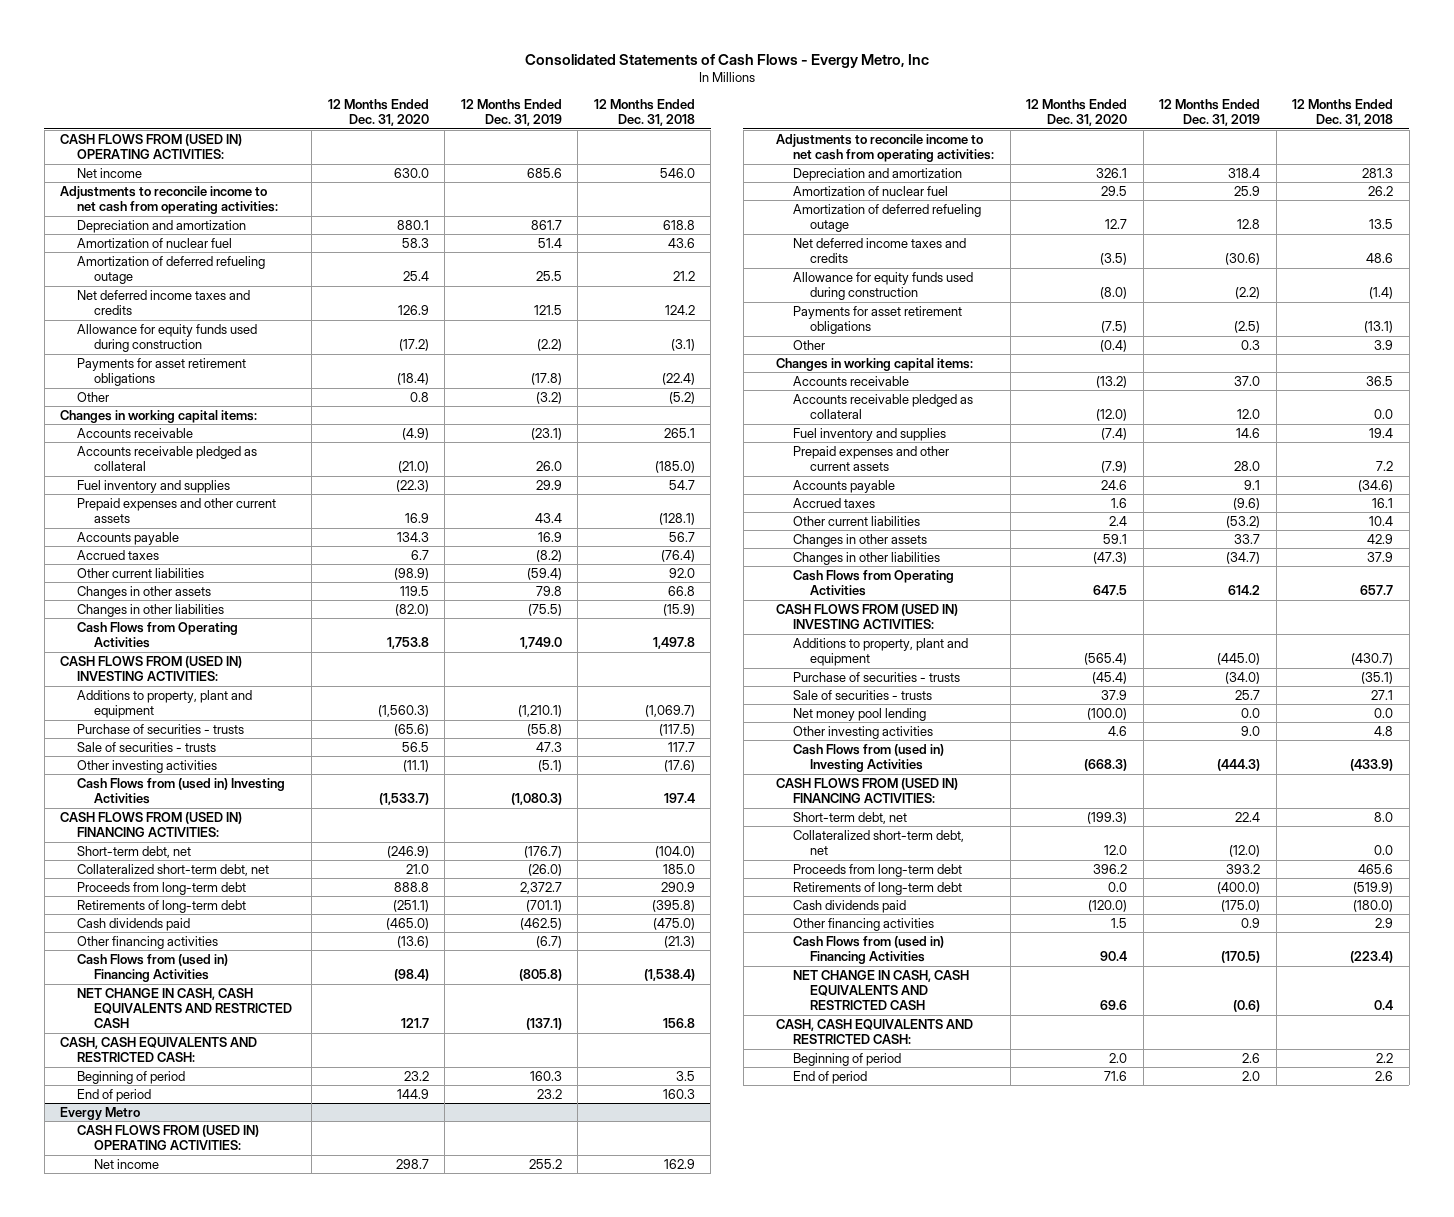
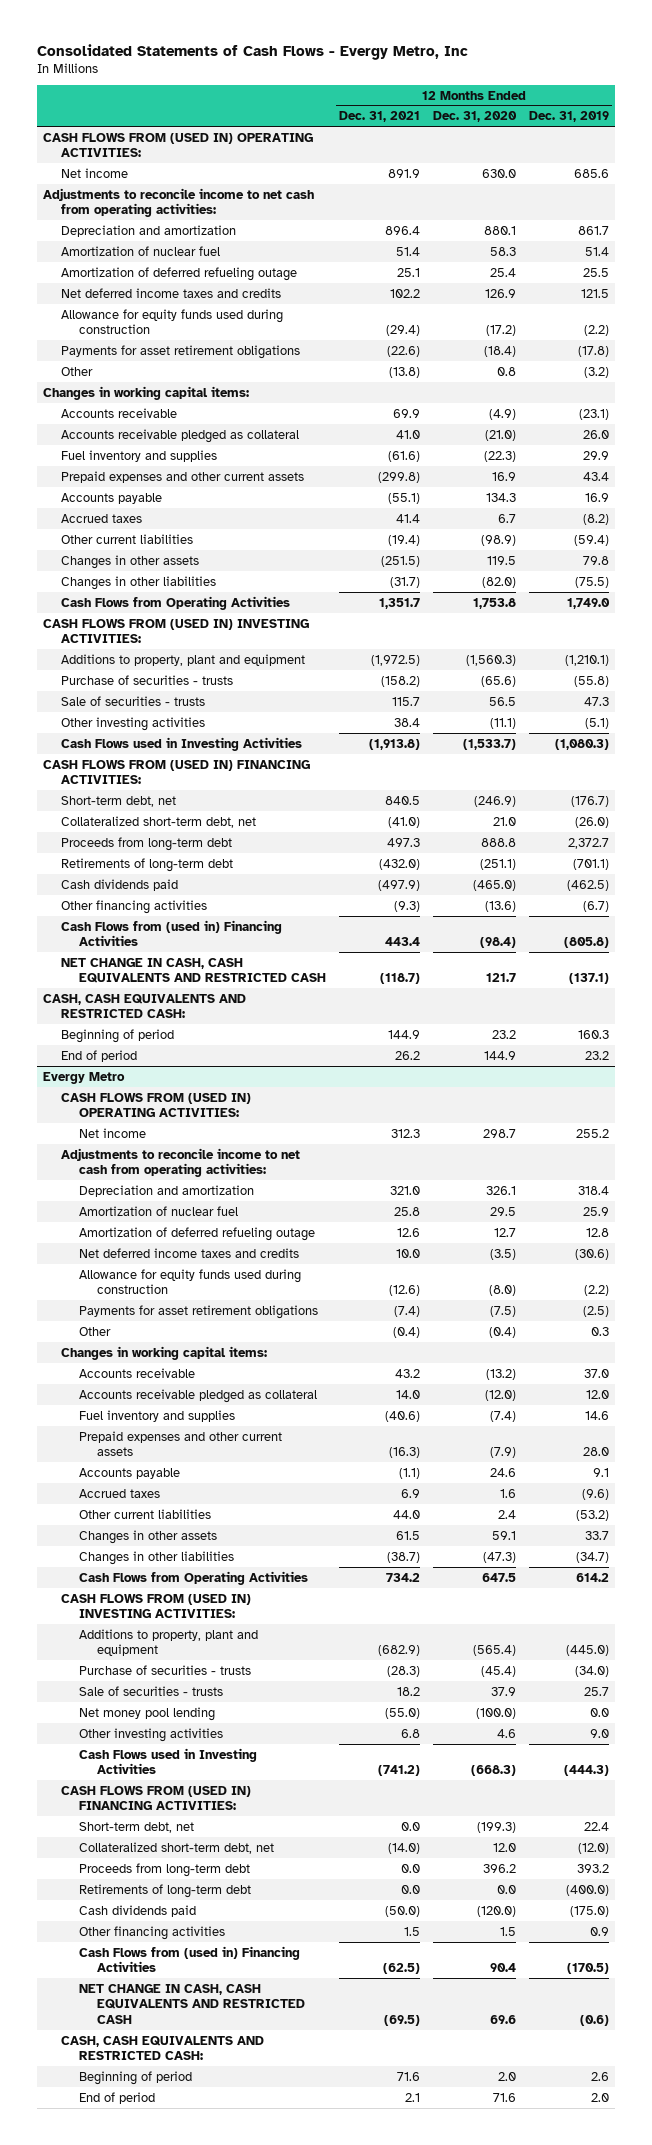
[593,99,695,127] 12 Months Ended Dec. 31, 2018 -> none
none -> [339,111,421,123] Dec. 31, 2021
[77,777,286,805] Cash Flows from (used in) Investing Activities -> [61,736,303,751] Cash Flows used in Investing Activities
[793,743,945,773] Cash Flows from (used in) Investing Activities -> [79,1747,258,1775] Cash Flows used in Investing Activities

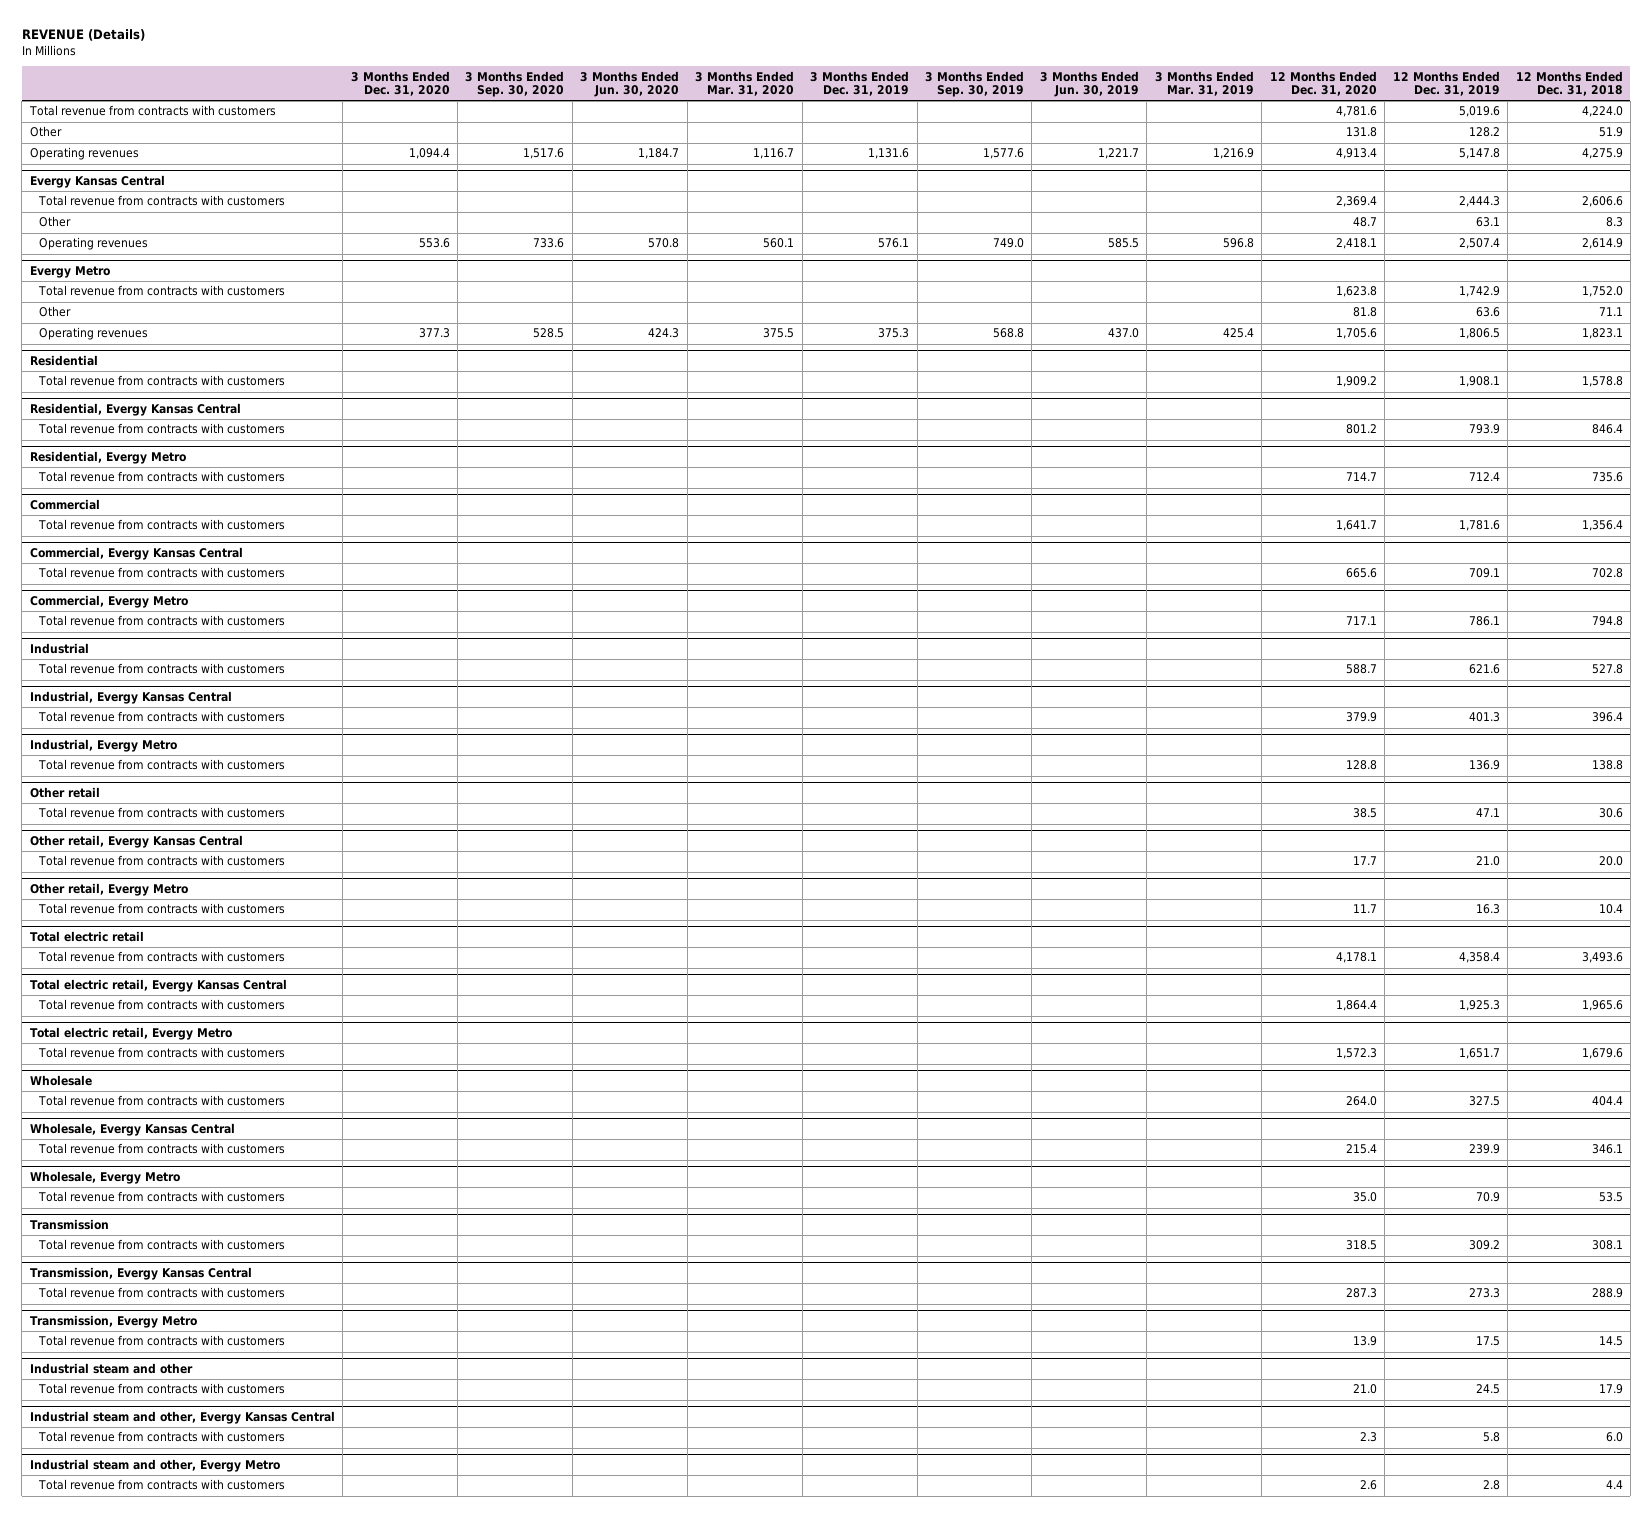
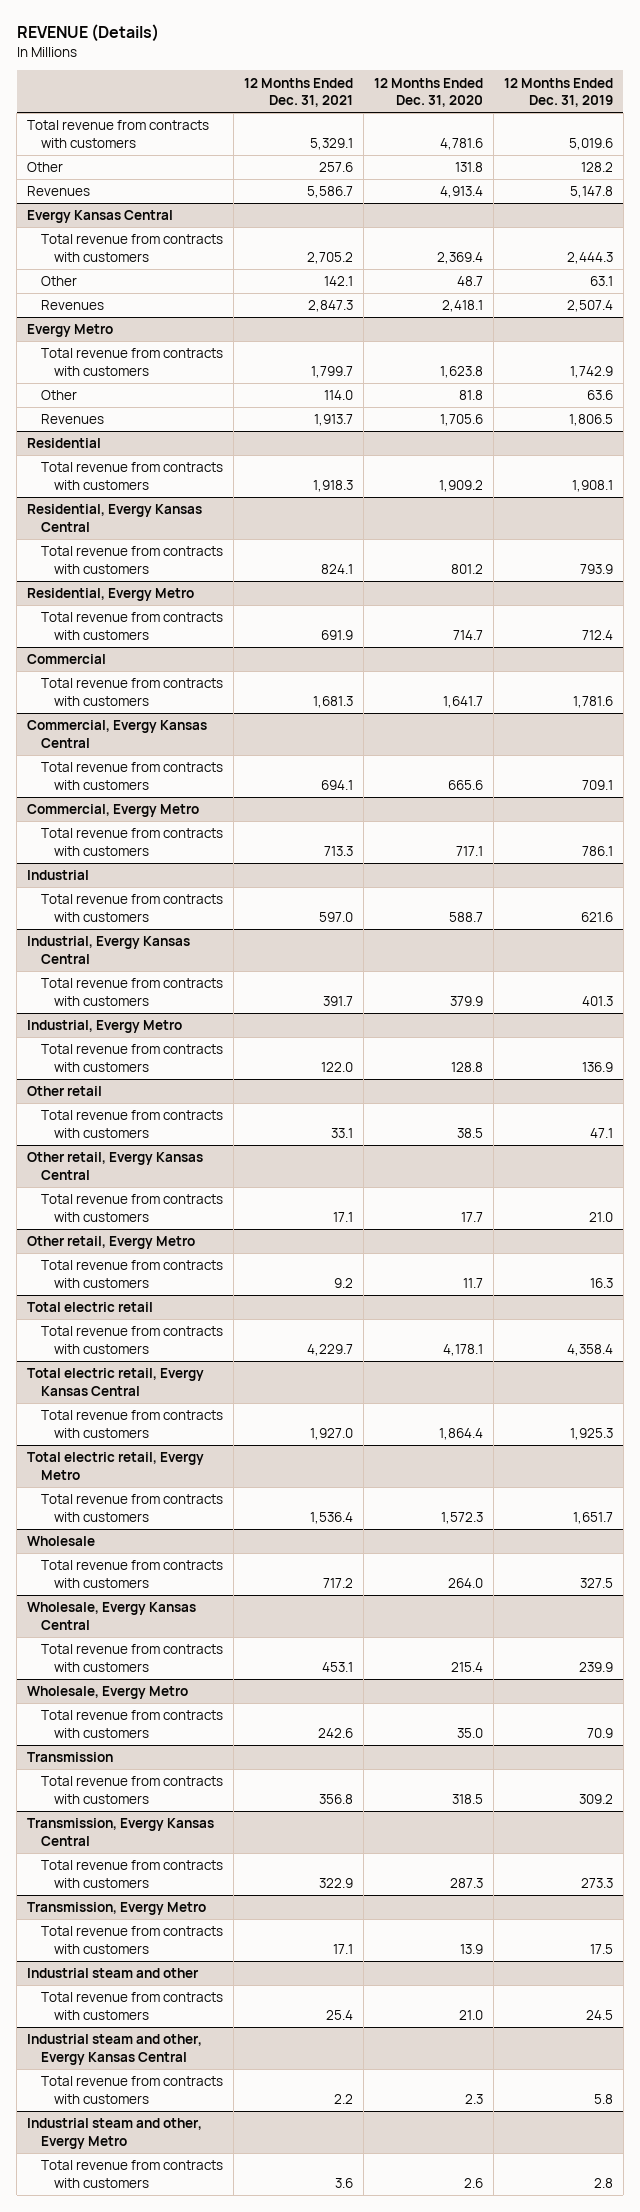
[350,70,450,97] 3 Months Ended Dec. 31, 2020 -> none
[465,70,565,98] 3 Months Ended Sep. 30, 2020 -> none
[580,70,680,98] 3 Months Ended Jun. 30, 2020 -> none
[695,70,795,97] 3 Months Ended Mar. 31, 2020 -> none
[810,70,910,97] 3 Months Ended Dec. 31, 2019 -> none
[925,70,1025,98] 3 Months Ended Sep. 30, 2019 -> none
[1039,70,1139,98] 3 Months Ended Jun. 30, 2019 -> none
[1154,70,1254,97] 3 Months Ended Mar. 31, 2019 -> none
[1515,70,1623,97] 12 Months Ended Dec. 31, 2018 -> none
none -> [243,77,353,108] 12 Months Ended Dec. 31, 2021
[29,147,139,161] Operating revenues -> [27,186,91,197] Revenues
[39,237,149,251] Operating revenues -> [40,300,104,311] Revenues
[39,327,149,341] Operating revenues -> [40,414,104,425] Revenues

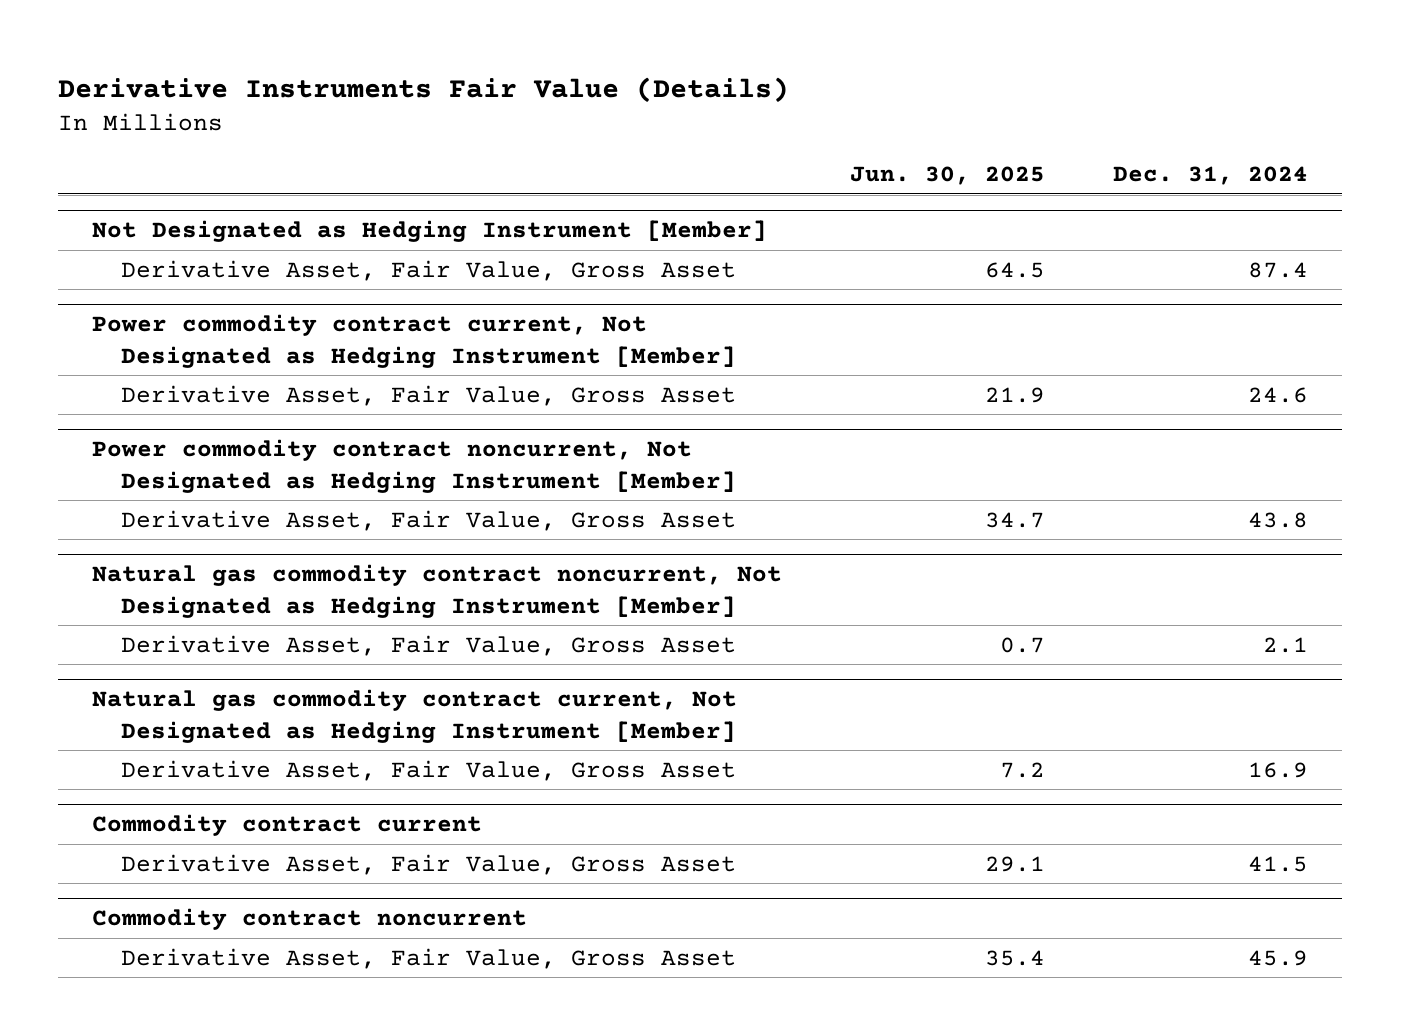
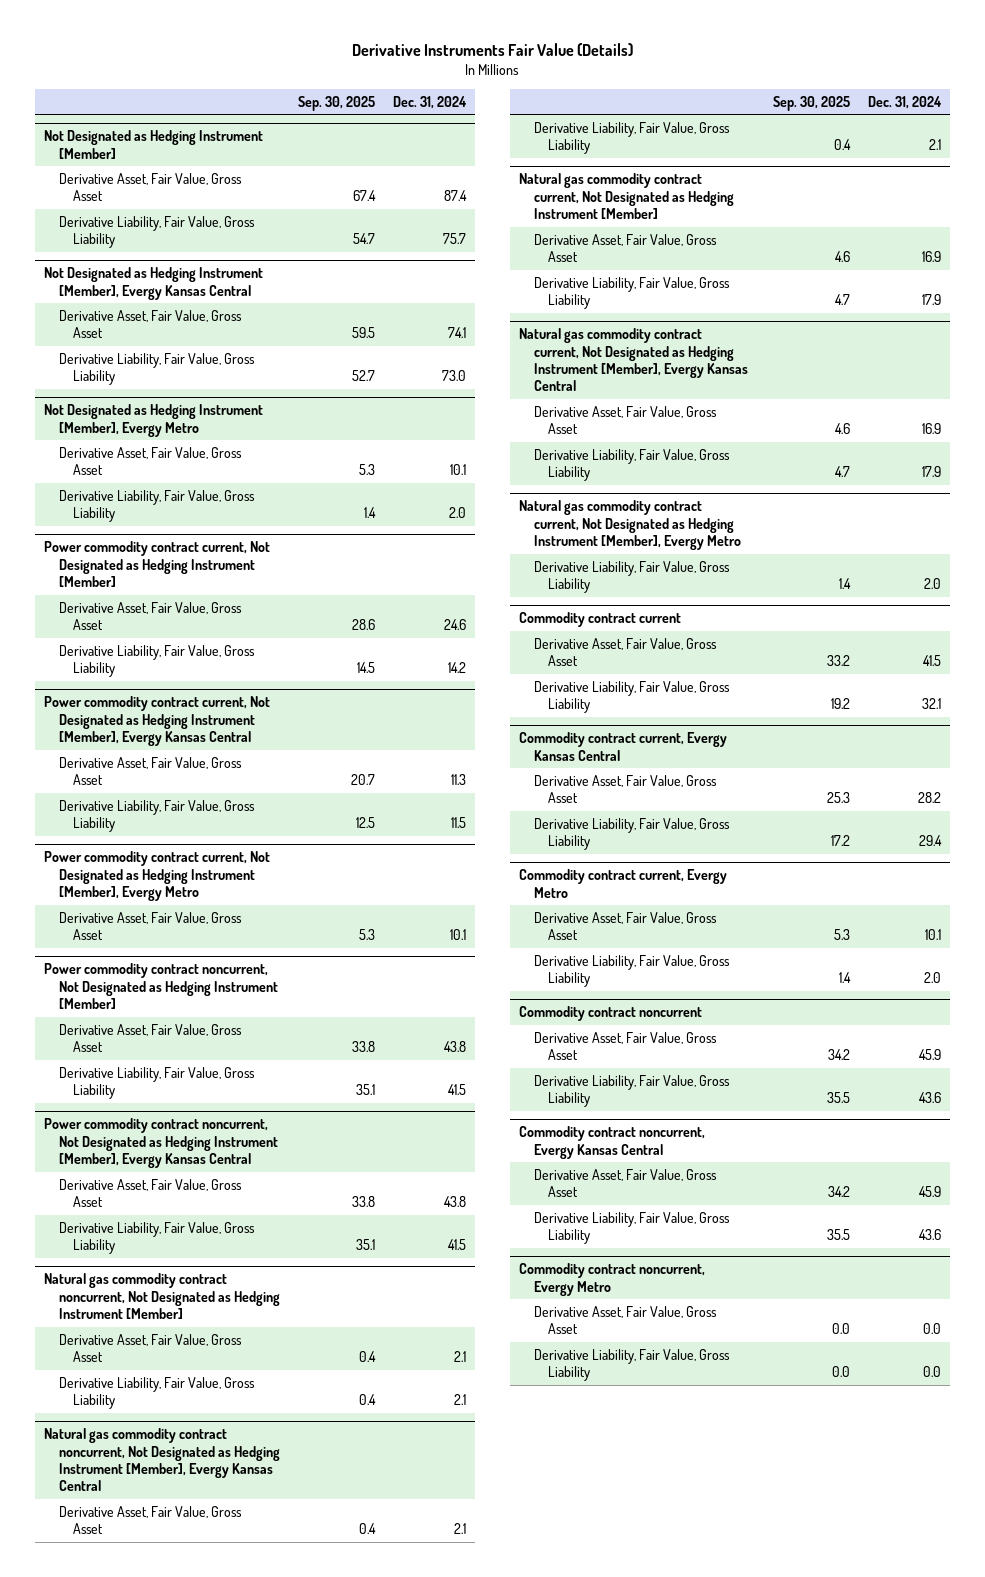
[850,166,1046,186] Jun. 30, 2025 -> none
none -> [297,95,375,111] Sep. 30, 2025
none -> [58,215,255,249] Derivative Liability, Fair Value, Gross Liability
none -> [43,267,263,300] Not Designated as Hedging Instrument [Member], Evergy Kansas Central
none -> [58,309,242,339] Derivative Asset, Fair Value, Gross Asset
none -> [58,352,255,386] Derivative Liability, Fair Value, Gross Liability
none -> [43,404,263,437] Not Designated as Hedging Instrument [Member], Evergy Metro
none -> [58,446,242,476] Derivative Asset, Fair Value, Gross Asset
none -> [58,489,255,523] Derivative Liability, Fair Value, Gross Liability
none -> [58,644,255,678] Derivative Liability, Fair Value, Gross Liability
none -> [43,696,270,746] Power commodity contract current, Not Designated as Hedging Instrument [Member], Evergy Kansas Central
none -> [58,756,242,786] Derivative Asset, Fair Value, Gross Asset
none -> [58,799,255,833] Derivative Liability, Fair Value, Gross Liability
none -> [43,851,270,901] Power commodity contract current, Not Designated as Hedging Instrument [Member], Evergy Metro
none -> [58,911,242,941] Derivative Asset, Fair Value, Gross Asset
none -> [58,1066,255,1100] Derivative Liability, Fair Value, Gross Liability
none -> [43,1118,278,1168] Power commodity contract noncurrent, Not Designated as Hedging Instrument [Member], Evergy Kansas Central
none -> [58,1178,242,1208] Derivative Asset, Fair Value, Gross Asset
none -> [58,1221,255,1255] Derivative Liability, Fair Value, Gross Liability
none -> [58,1376,255,1410] Derivative Liability, Fair Value, Gross Liability
none -> [43,1428,280,1492] Natural gas commodity contract noncurrent, Not Designated as Hedging Instrument [Member], Evergy Kansas Central
none -> [58,1505,242,1535] Derivative Asset, Fair Value, Gross Asset
none -> [533,121,730,155] Derivative Liability, Fair Value, Gross Liability
none -> [533,276,730,310] Derivative Liability, Fair Value, Gross Liability
none -> [518,328,748,392] Natural gas commodity contract current, Not Designated as Hedging Instrument [Member], Evergy Kansas Central
none -> [533,405,717,435] Derivative Asset, Fair Value, Gross Asset
none -> [533,448,730,482] Derivative Liability, Fair Value, Gross Liability
none -> [518,500,741,550] Natural gas commodity contract current, Not Designated as Hedging Instrument [Member], Evergy Metro
none -> [533,560,730,594] Derivative Liability, Fair Value, Gross Liability
none -> [533,680,730,714] Derivative Liability, Fair Value, Gross Liability
none -> [518,732,727,761] Commodity contract current, Evergy Kansas Central
none -> [533,774,717,804] Derivative Asset, Fair Value, Gross Asset
none -> [533,817,730,851] Derivative Liability, Fair Value, Gross Liability
none -> [518,869,727,898] Commodity contract current, Evergy Metro
none -> [533,911,717,941] Derivative Asset, Fair Value, Gross Asset
none -> [533,954,730,988] Derivative Liability, Fair Value, Gross Liability
none -> [533,1074,730,1108] Derivative Liability, Fair Value, Gross Liability
none -> [518,1126,705,1159] Commodity contract noncurrent, Evergy Kansas Central
none -> [533,1168,717,1198] Derivative Asset, Fair Value, Gross Asset
none -> [533,1211,730,1245] Derivative Liability, Fair Value, Gross Liability
none -> [518,1263,705,1296] Commodity contract noncurrent, Evergy Metro
none -> [533,1305,717,1335] Derivative Asset, Fair Value, Gross Asset
none -> [533,1348,730,1382] Derivative Liability, Fair Value, Gross Liability

